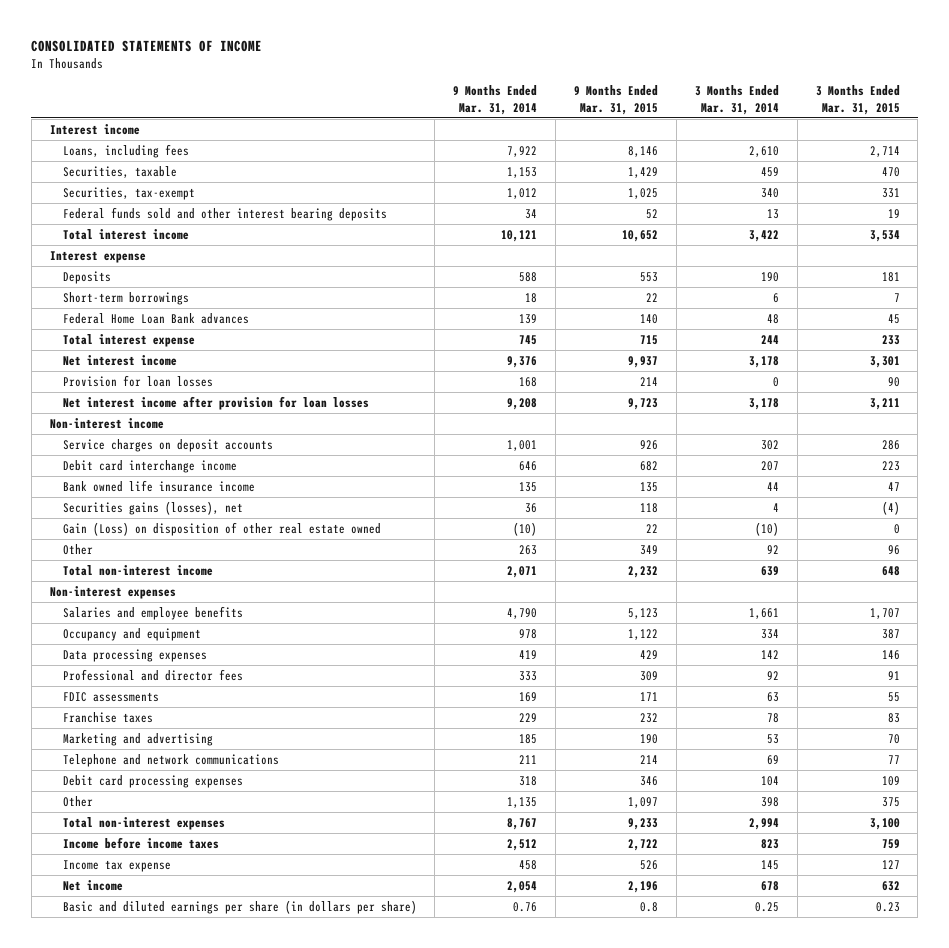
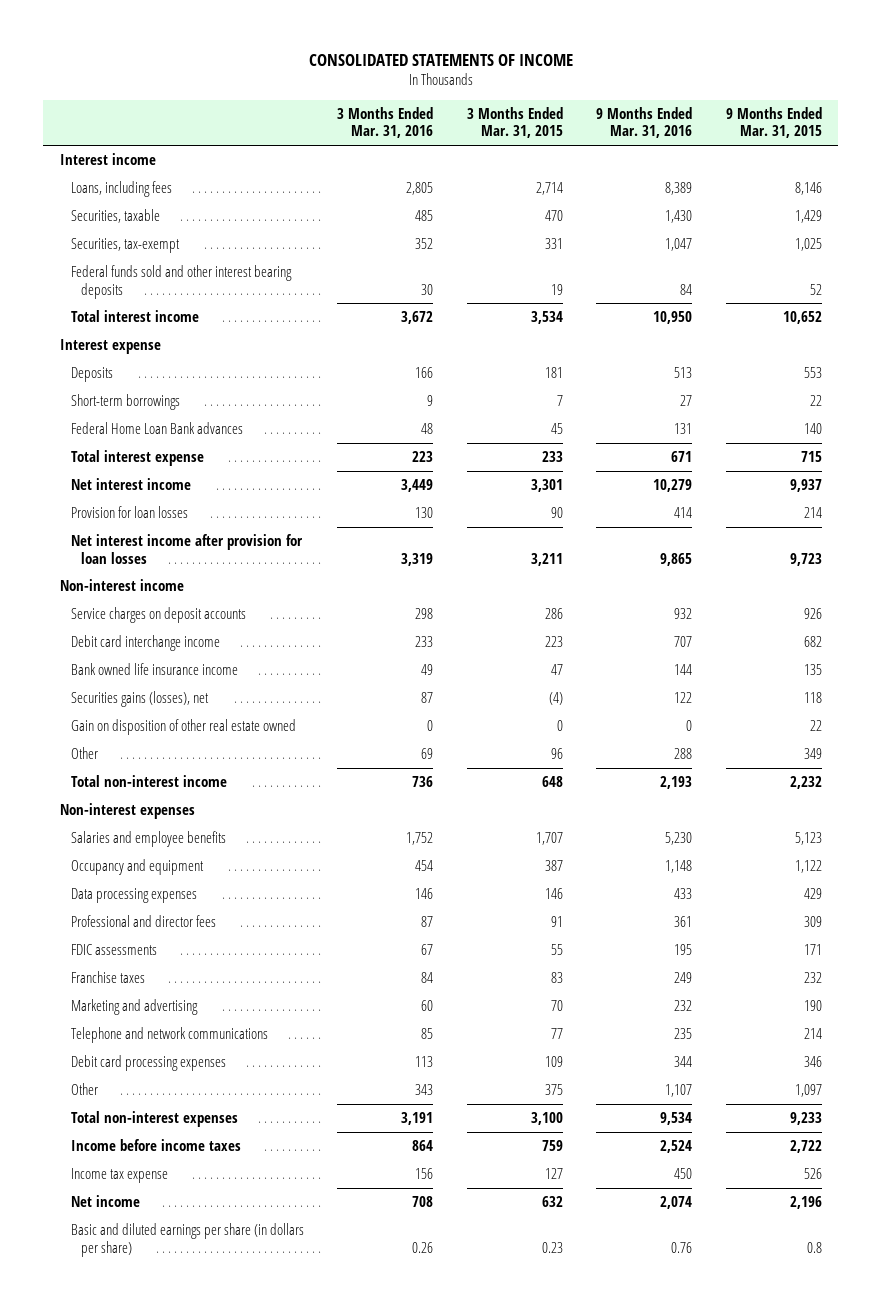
[453,85,538,115] 9 Months Ended Mar. 31, 2014 -> none
[694,85,779,115] 3 Months Ended Mar. 31, 2014 -> none
none -> [337,106,434,139] 3 Months Ended Mar. 31, 2016
none -> [596,106,693,139] 9 Months Ended Mar. 31, 2016
[62,522,381,537] Gain (Loss) on disposition of other real estate owned -> [70,719,296,736] Gain on disposition of other real estate owned

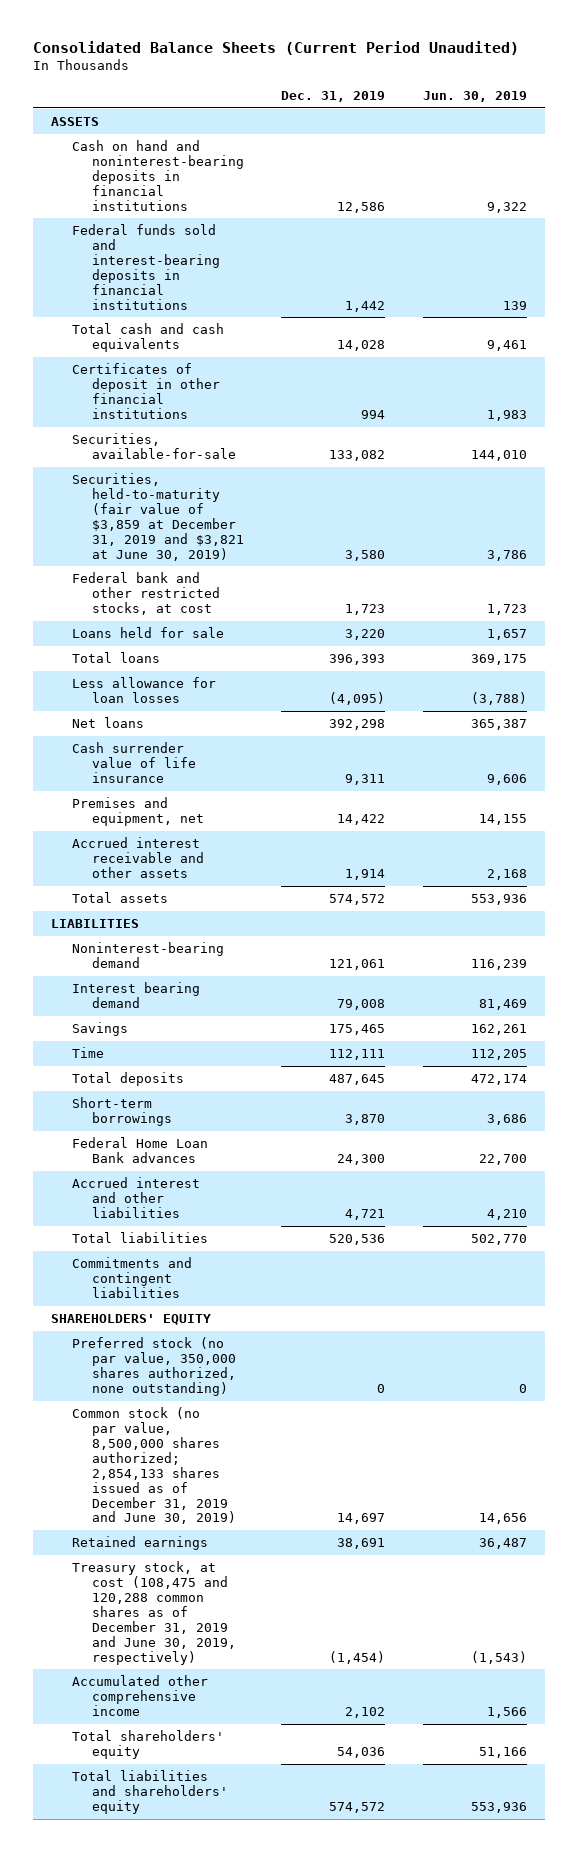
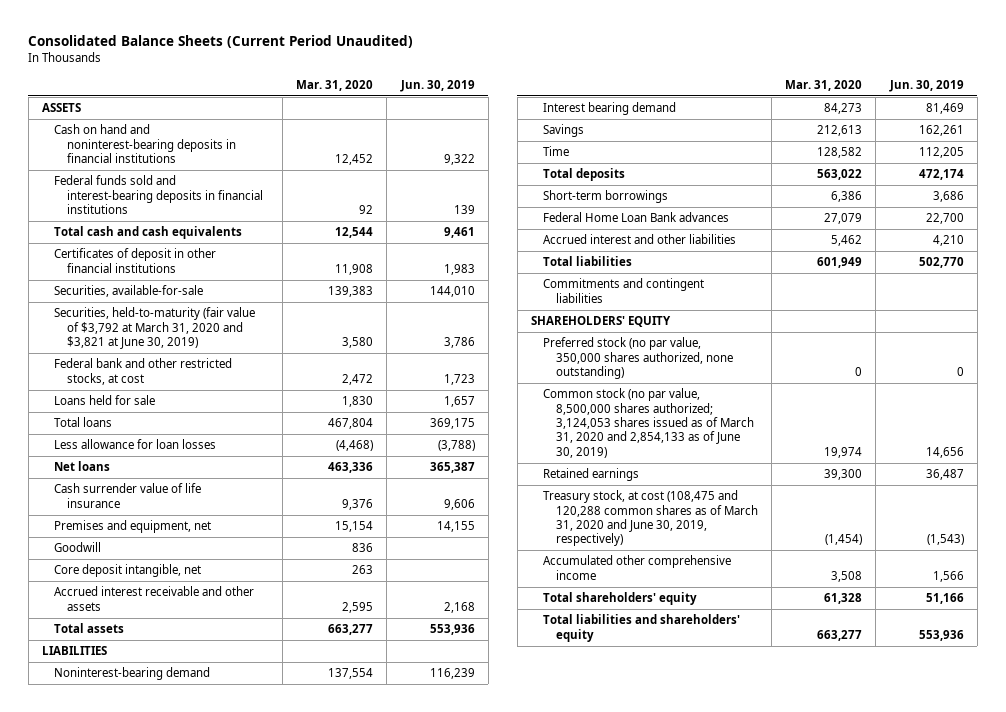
[281,91,386,103] Dec. 31, 2019 -> none
none -> [296,79,374,91] Mar. 31, 2020
[71,473,244,561] Securities, held-to-maturity (fair value of $3,859 at December 31, 2019 and $3,821 at June 30, 2019) -> [54,307,256,350] Securities, held-to-maturity (fair value of $3,792 at March 31, 2020 and $3,821 at June 30, 2019)
none -> [54,542,102,553] Goodwill
none -> [54,564,202,578] Core deposit intangible, net
[71,1407,236,1525] Common stock (no par value, 8,500,000 shares authorized; 2,854,133 shares issued as of December 31, 2019 and June 30, 2019) -> [543,388,754,458] Common stock (no par value, 8,500,000 shares authorized; 3,124,053 shares issued as of March 31, 2020 and 2,854,133 as of June 30, 2019)
[71,1561,236,1665] Treasury stock, at cost (108,475 and 120,288 common shares as of December 31, 2019 and June 30, 2019, respectively) -> [543,490,758,547] Treasury stock, at cost (108,475 and 120,288 common shares as of March 31, 2020 and June 30, 2019, respectively)

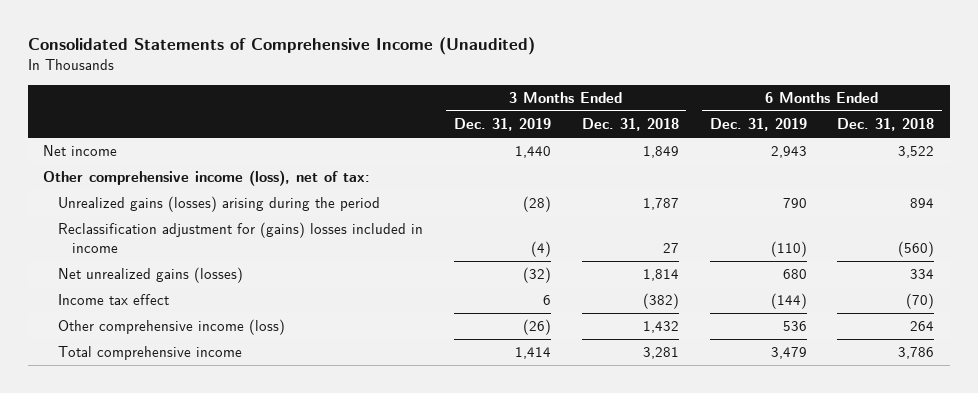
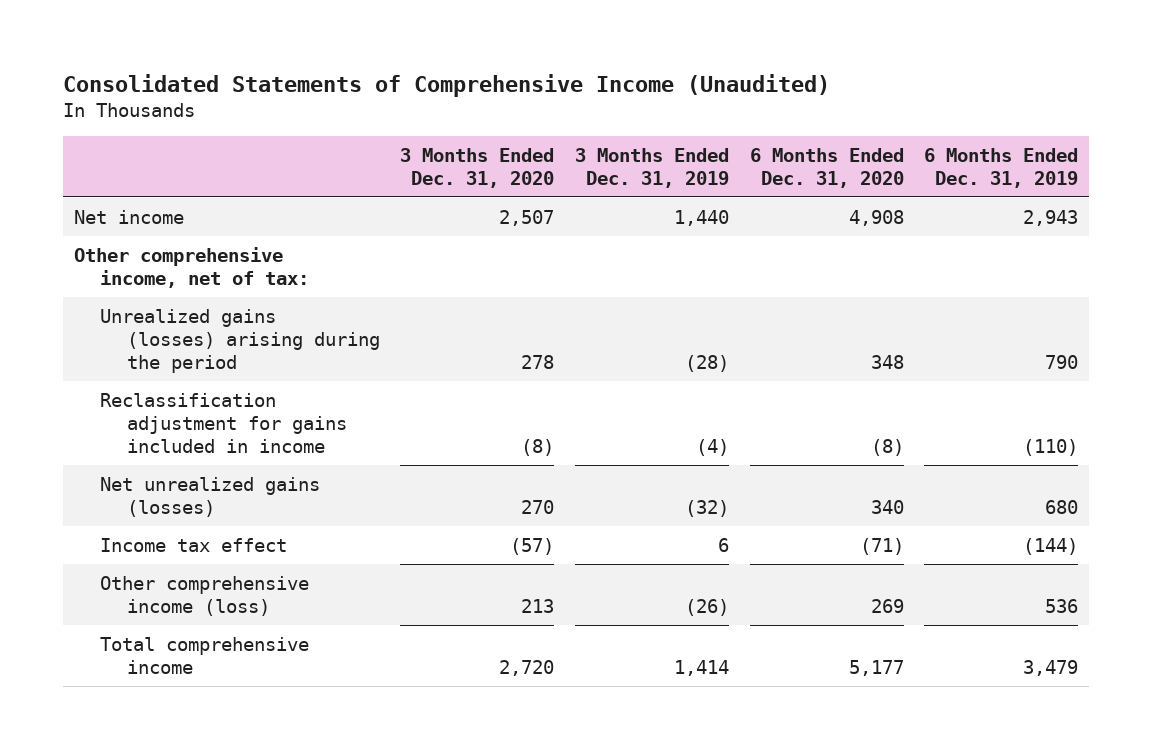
[581,118,679,132] Dec. 31, 2018 -> none
[837,118,935,132] Dec. 31, 2018 -> none
none -> [400,147,555,188] 3 Months Ended Dec. 31, 2020
none -> [749,147,904,188] 6 Months Ended Dec. 31, 2020
[43,170,371,187] Other comprehensive income (loss), net of tax: -> [73,246,310,288] Other comprehensive income, net of tax:
[57,222,423,254] Reclassification adjustment for (gains) losses included in income -> [100,392,347,454] Reclassification adjustment for gains included in income

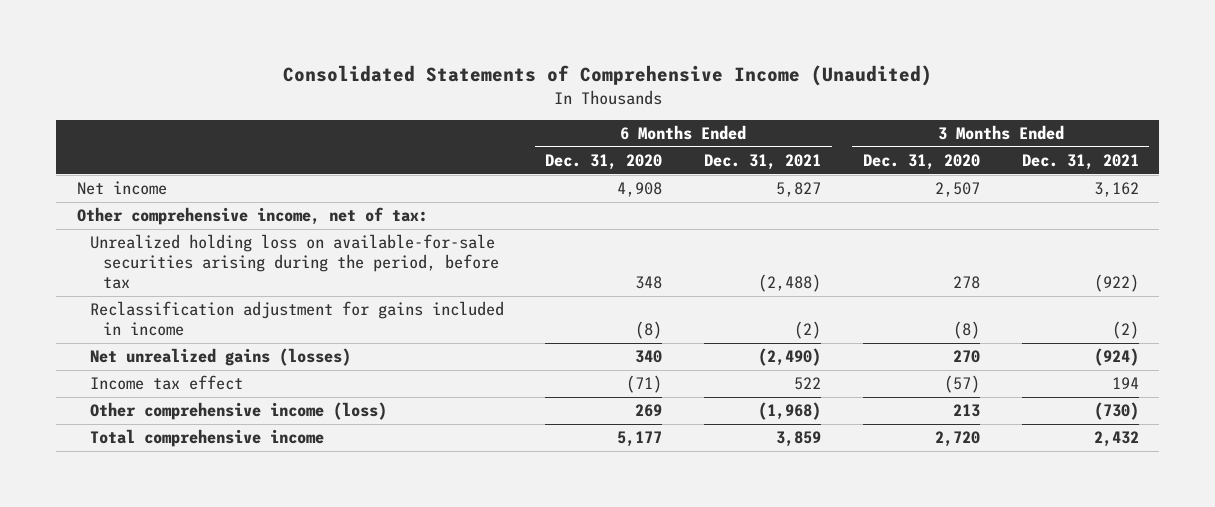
[574,147,729,188] 3 Months Ended Dec. 31, 2019 -> none
[924,147,1079,188] 6 Months Ended Dec. 31, 2019 -> none
none -> [704,154,822,171] Dec. 31, 2021
none -> [1021,154,1139,171] Dec. 31, 2021
[100,308,380,374] Unrealized gains (losses) arising during the period -> [89,234,499,290] Unrealized holding loss on available-for-sale securities arising during the period, before tax

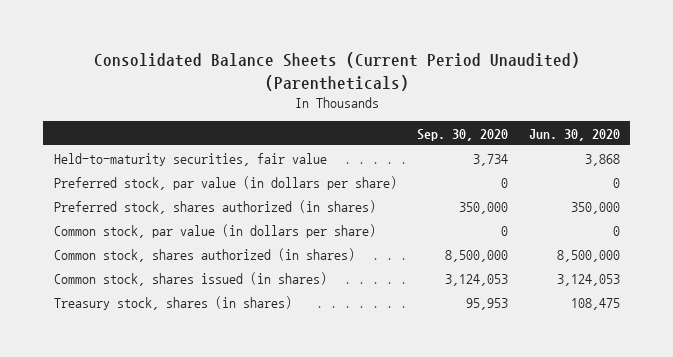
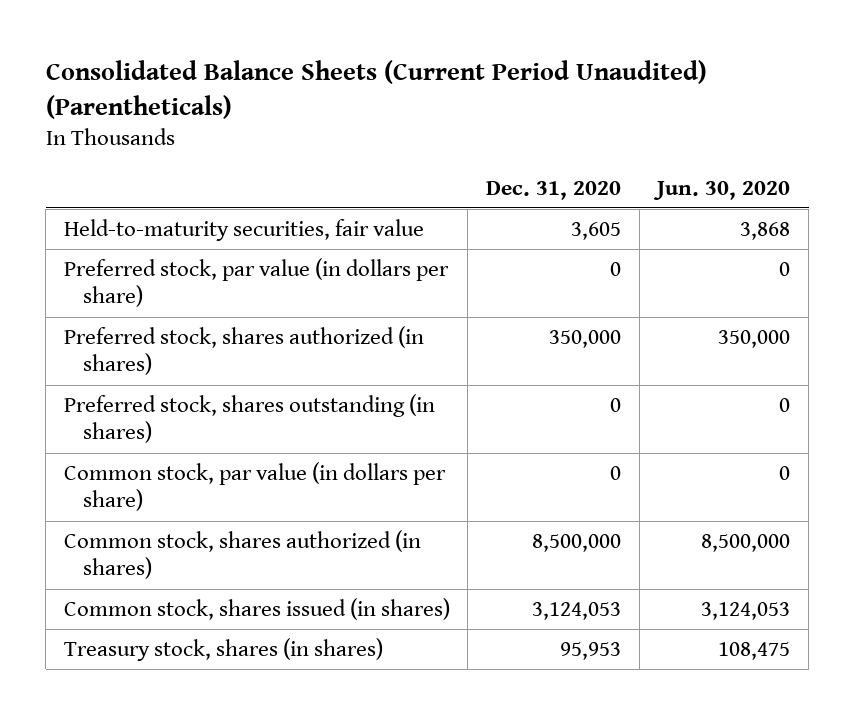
[417,128,509,141] Sep. 30, 2020 -> none
none -> [486,180,622,200] Dec. 31, 2020
none -> [63,394,435,444] Preferred stock, shares outstanding (in shares)

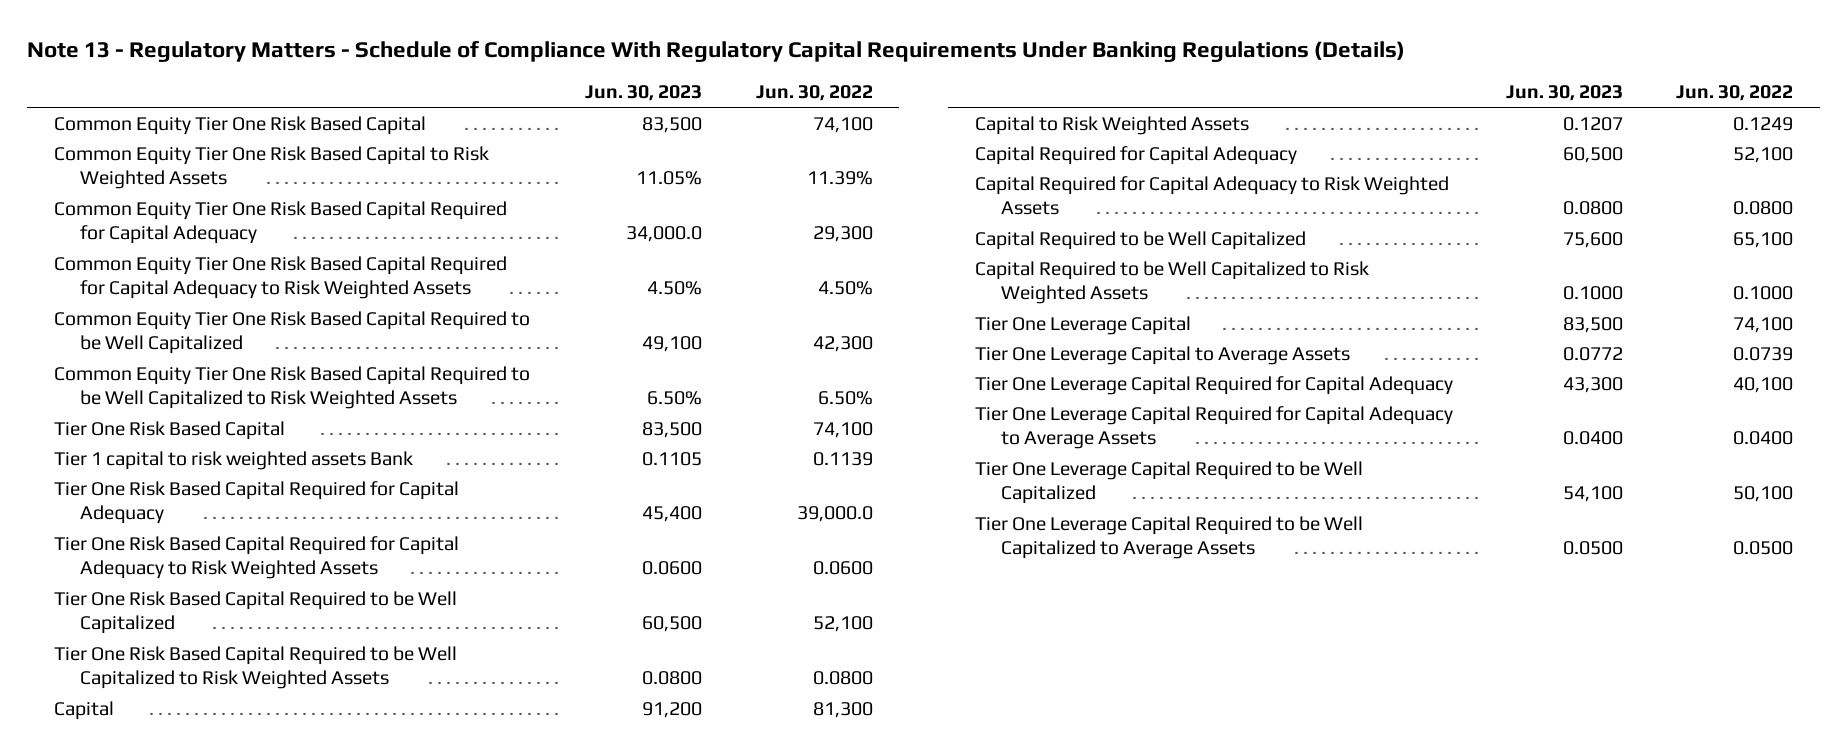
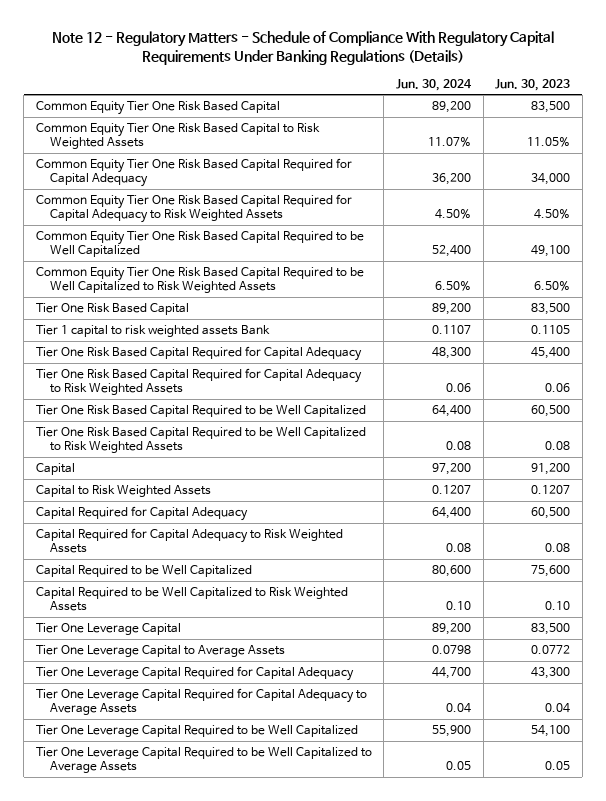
[27,41,1406,63] Note 13 - Regulatory Matters - Schedule of Compliance With Regulatory Capital Requirements Under Banking Regulations (Details) -> [51,31,554,65] Note 12 - Regulatory Matters - Schedule of Compliance With Regulatory Capital Requirements Under Banking Regulations (Details)
[755,85,873,102] Jun. 30, 2022 -> none
none -> [395,78,472,91] Jun. 30, 2024
[626,226,703,243] 34,000.0 -> [531,173,571,186] 34,000
[642,561,703,576] 0.0600 -> [545,383,571,393] 0.06
[642,671,703,686] 0.0800 -> [545,441,571,451] 0.08
[1563,201,1624,216] 0.0800 -> [545,543,571,553] 0.08
[1563,286,1624,301] 0.1000 -> [545,601,571,611] 0.10
[1563,431,1624,446] 0.0400 -> [545,703,571,714] 0.04
[1563,541,1624,556] 0.0500 -> [545,761,571,771] 0.05

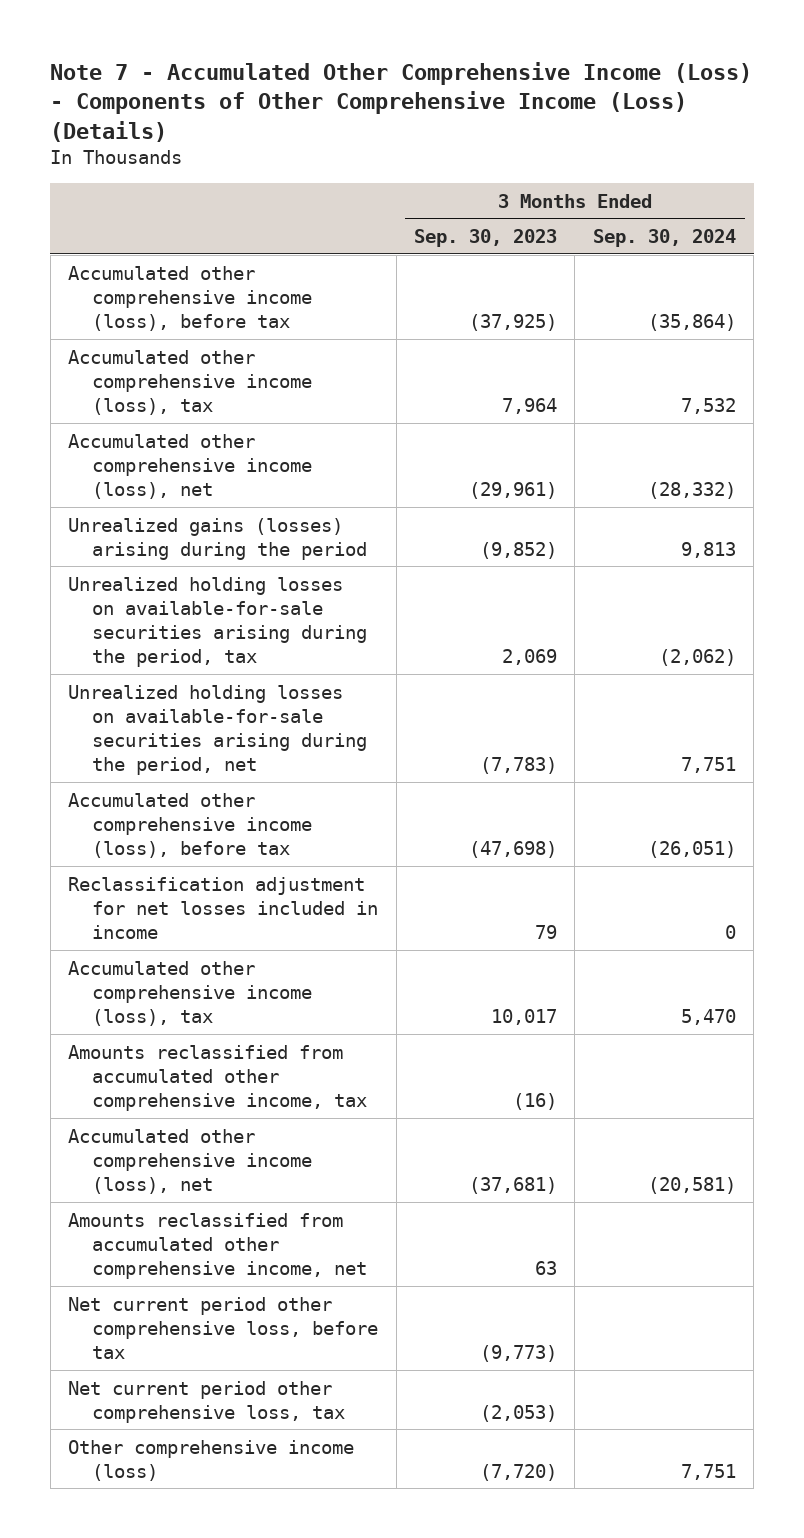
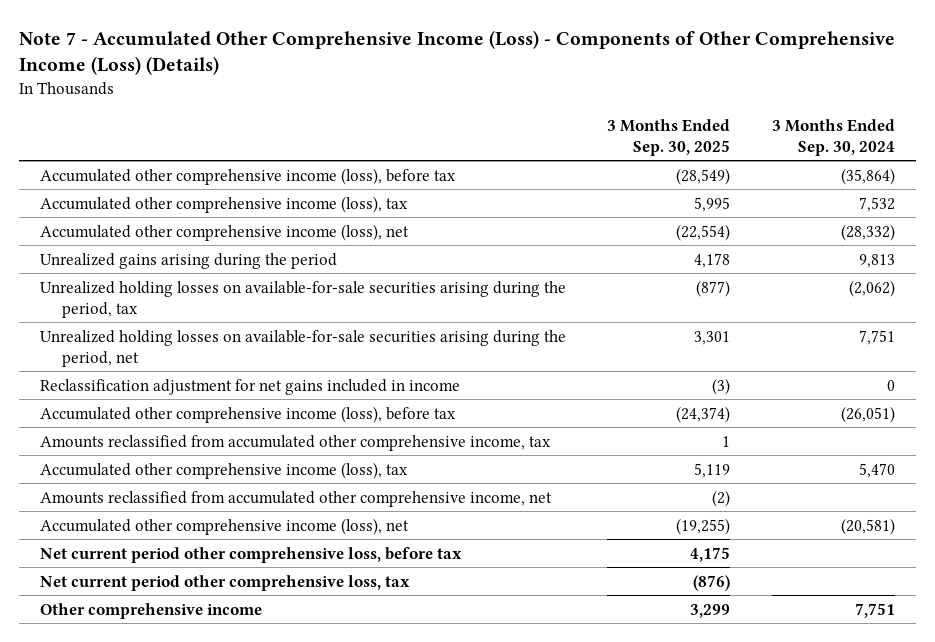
[414,228,558,247] Sep. 30, 2023 -> none
none -> [607,118,731,156] 3 Months Ended Sep. 30, 2025
[68,517,368,560] Unrealized gains (losses) arising during the period -> [39,252,337,269] Unrealized gains arising during the period
none -> [39,378,460,395] Reclassification adjustment for net gains included in income
[68,876,379,939] Reclassification adjustment for net losses included in income -> none
[68,960,313,1026] Accumulated other comprehensive income (loss), tax -> [39,461,408,479] Accumulated other comprehensive income (loss), tax
[68,1128,313,1194] Accumulated other comprehensive income (loss), net -> [39,517,409,535] Accumulated other comprehensive income (loss), net
[68,1439,355,1481] Other comprehensive income (loss) -> [39,602,262,619] Other comprehensive income

